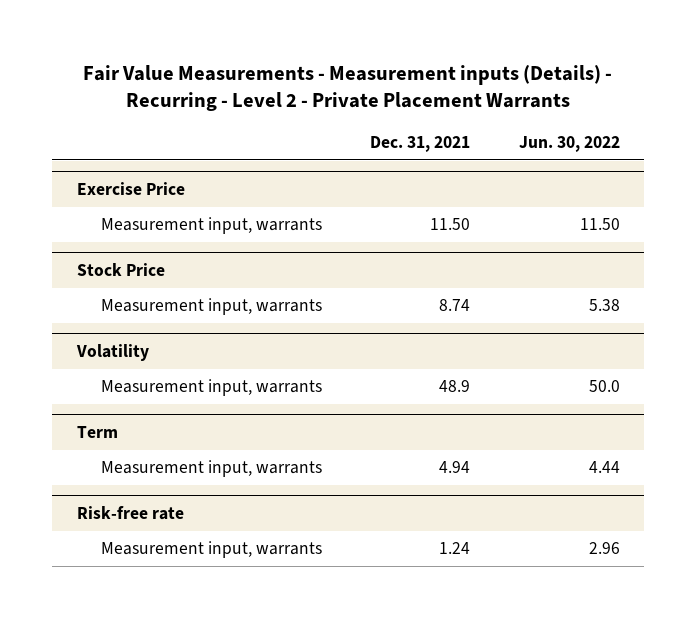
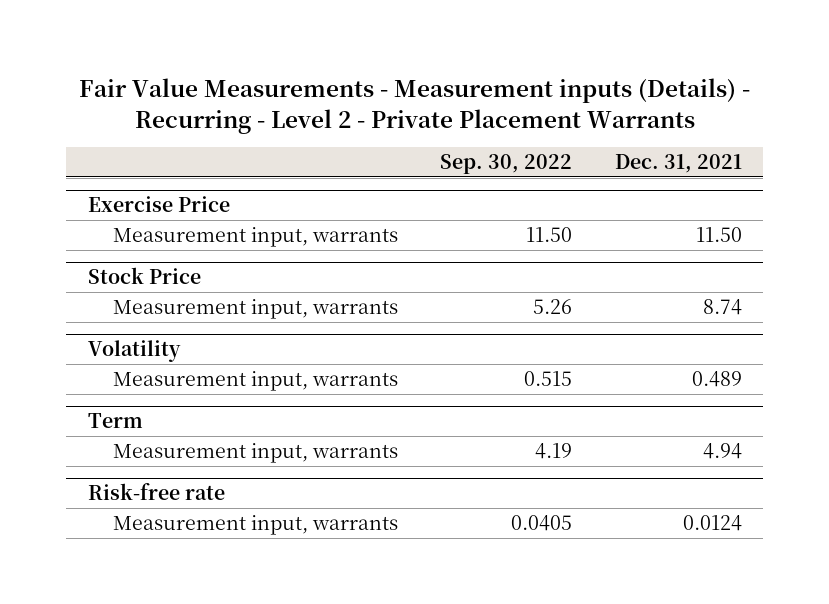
[519,136,621,153] Jun. 30, 2022 -> none
none -> [440,154,573,175] Sep. 30, 2022
[439,380,471,393] 48.9 -> [691,371,742,388] 0.489
[439,542,471,555] 1.24 -> [682,515,742,532] 0.0124

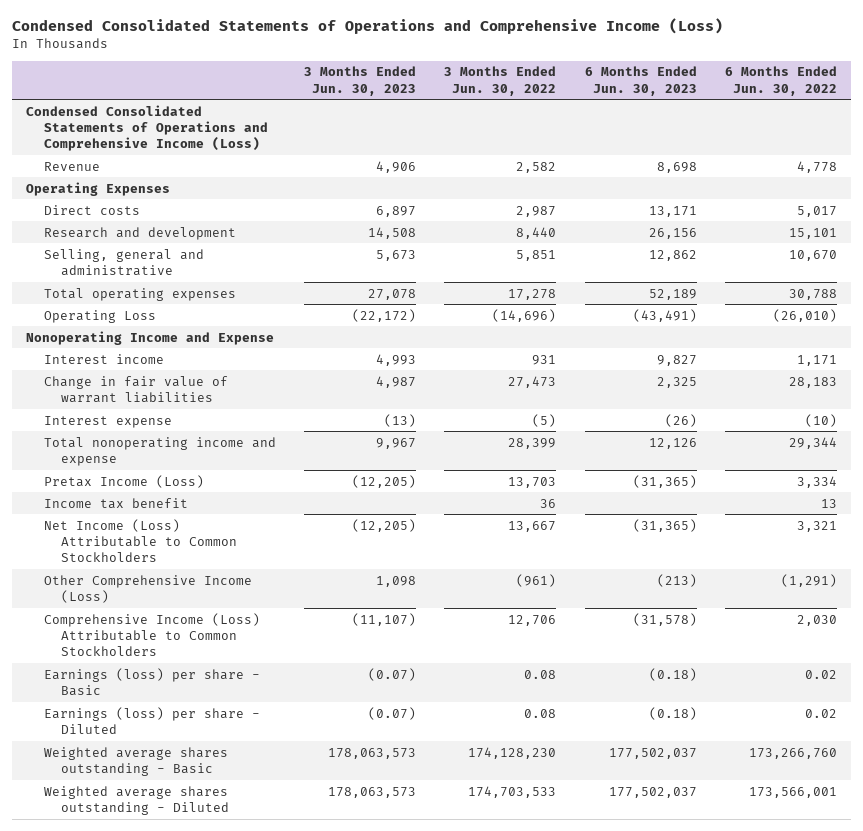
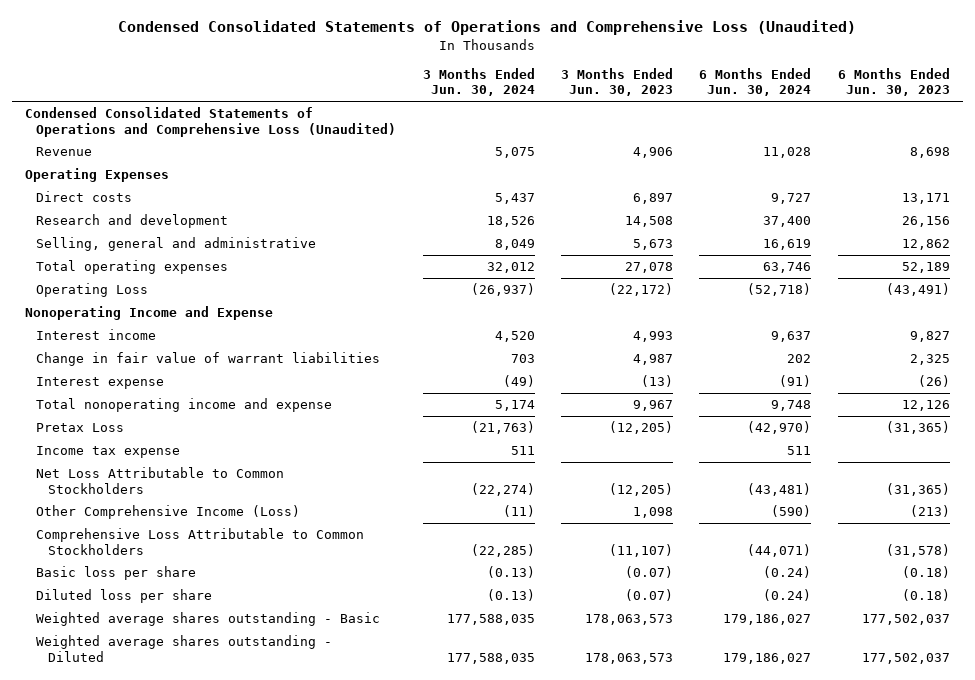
[11,18,723,35] Condensed Consolidated Statements of Operations and Comprehensive Income (Loss) -> [118,19,857,35] Condensed Consolidated Statements of Operations and Comprehensive Loss (Unaudited)
[444,66,557,96] 3 Months Ended Jun. 30, 2022 -> none
[724,66,837,96] 6 Months Ended Jun. 30, 2022 -> none
none -> [422,68,535,97] 3 Months Ended Jun. 30, 2024
none -> [699,68,812,97] 6 Months Ended Jun. 30, 2024
[25,104,268,151] Condensed Consolidated Statements of Operations and Comprehensive Income (Loss) -> [24,107,397,137] Condensed Consolidated Statements of Operations and Comprehensive Loss (Unaudited)
[43,474,204,488] Pretax Income (Loss) -> [36,423,125,433] Pretax Loss
[43,497,188,509] Income tax benefit -> [36,446,181,459] Income tax expense
[43,518,238,562] Net Income (Loss) Attributable to Common Stockholders -> [36,467,285,494] Net Loss Attributable to Common Stockholders
[43,612,260,656] Comprehensive Income (Loss) Attributable to Common Stockholders -> [36,528,365,555] Comprehensive Loss Attributable to Common Stockholders
[43,667,260,696] Earnings (loss) per share - Basic -> [36,566,197,581] Basic loss per share
[43,706,260,734] Earnings (loss) per share - Diluted -> [36,589,213,604] Diluted loss per share

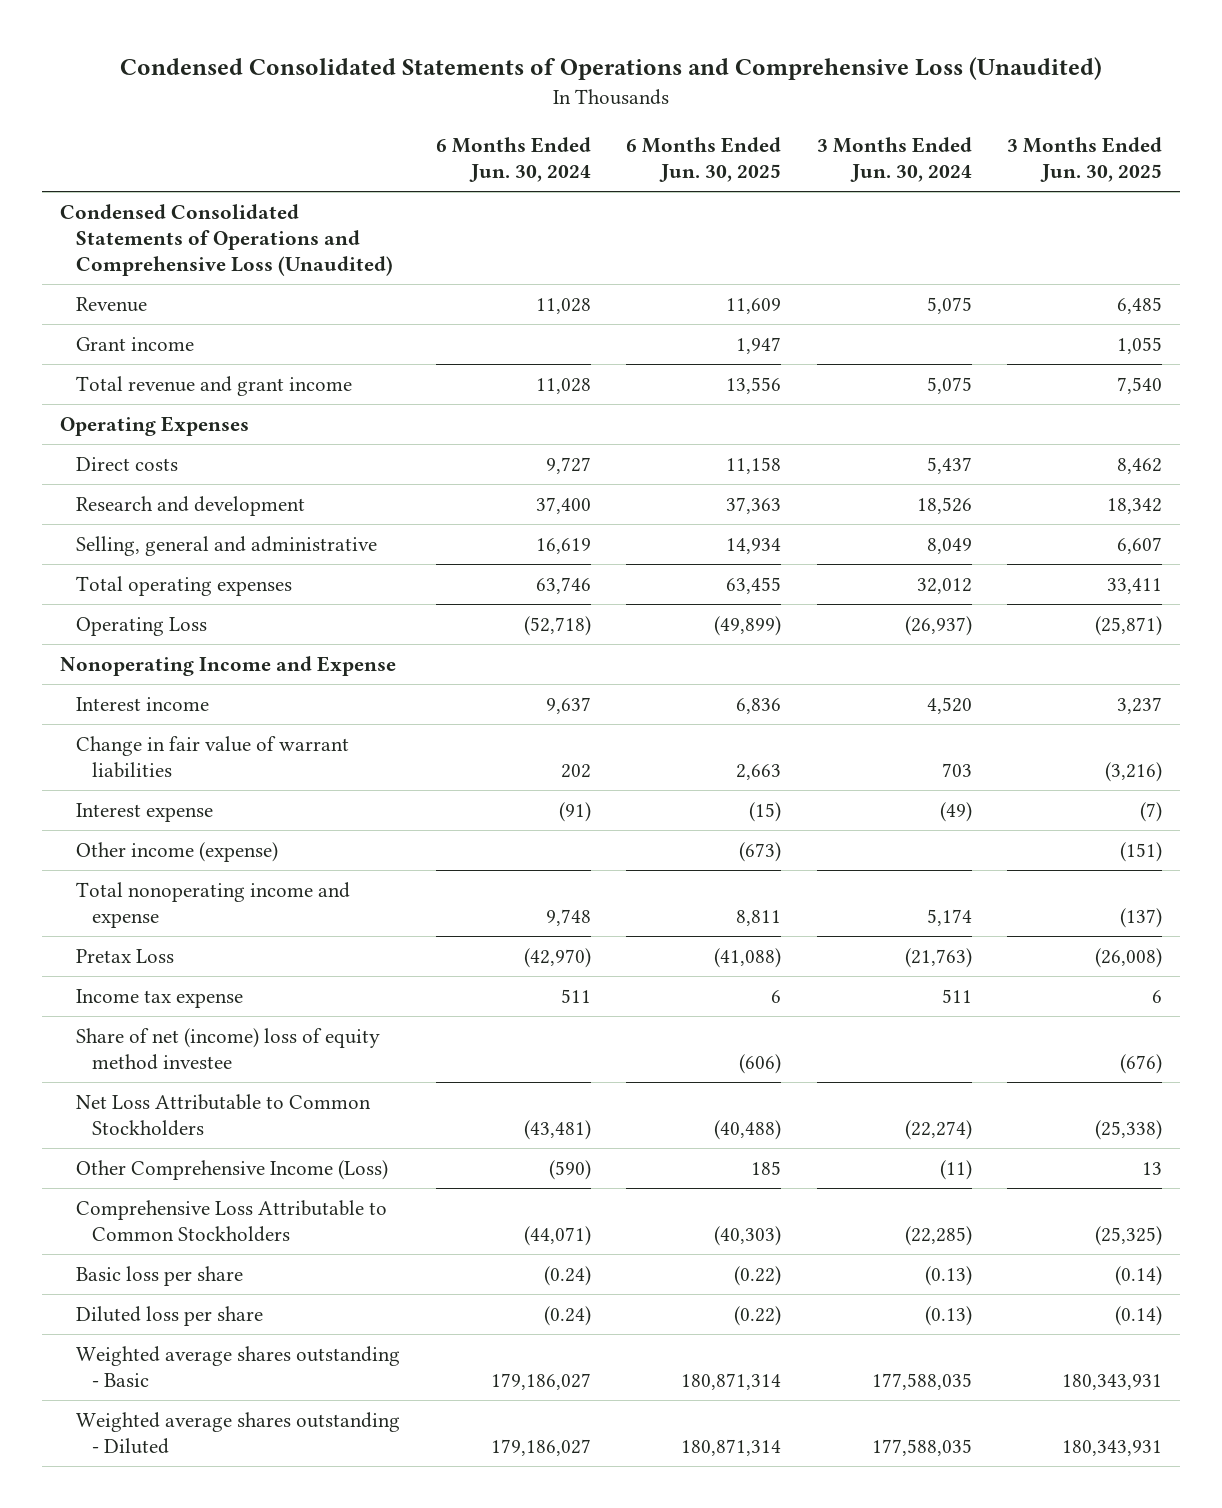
[560,68,673,97] 3 Months Ended Jun. 30, 2023 -> none
[837,68,950,97] 6 Months Ended Jun. 30, 2023 -> none
none -> [626,137,782,183] 6 Months Ended Jun. 30, 2025
none -> [1007,137,1163,183] 3 Months Ended Jun. 30, 2025
none -> [76,336,195,351] Grant income
none -> [76,375,353,396] Total revenue and grant income
none -> [76,841,279,862] Other income (expense)
none -> [76,1027,381,1070] Share of net (income) loss of equity method investee

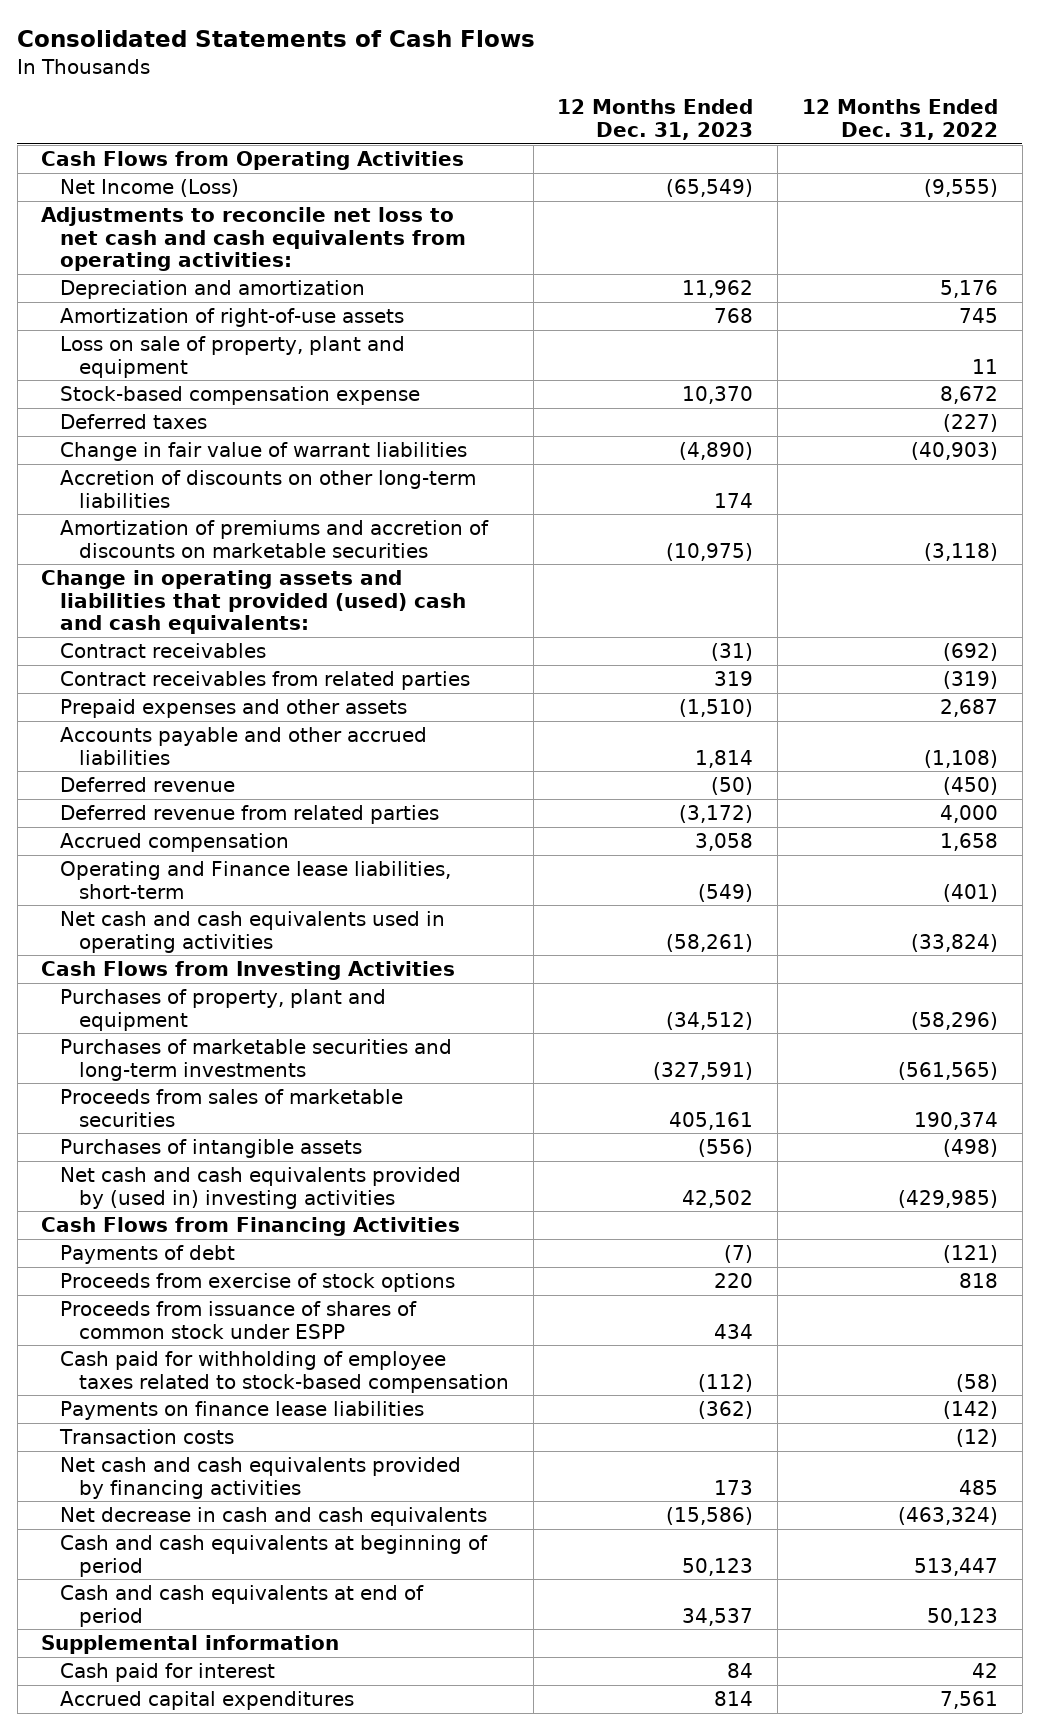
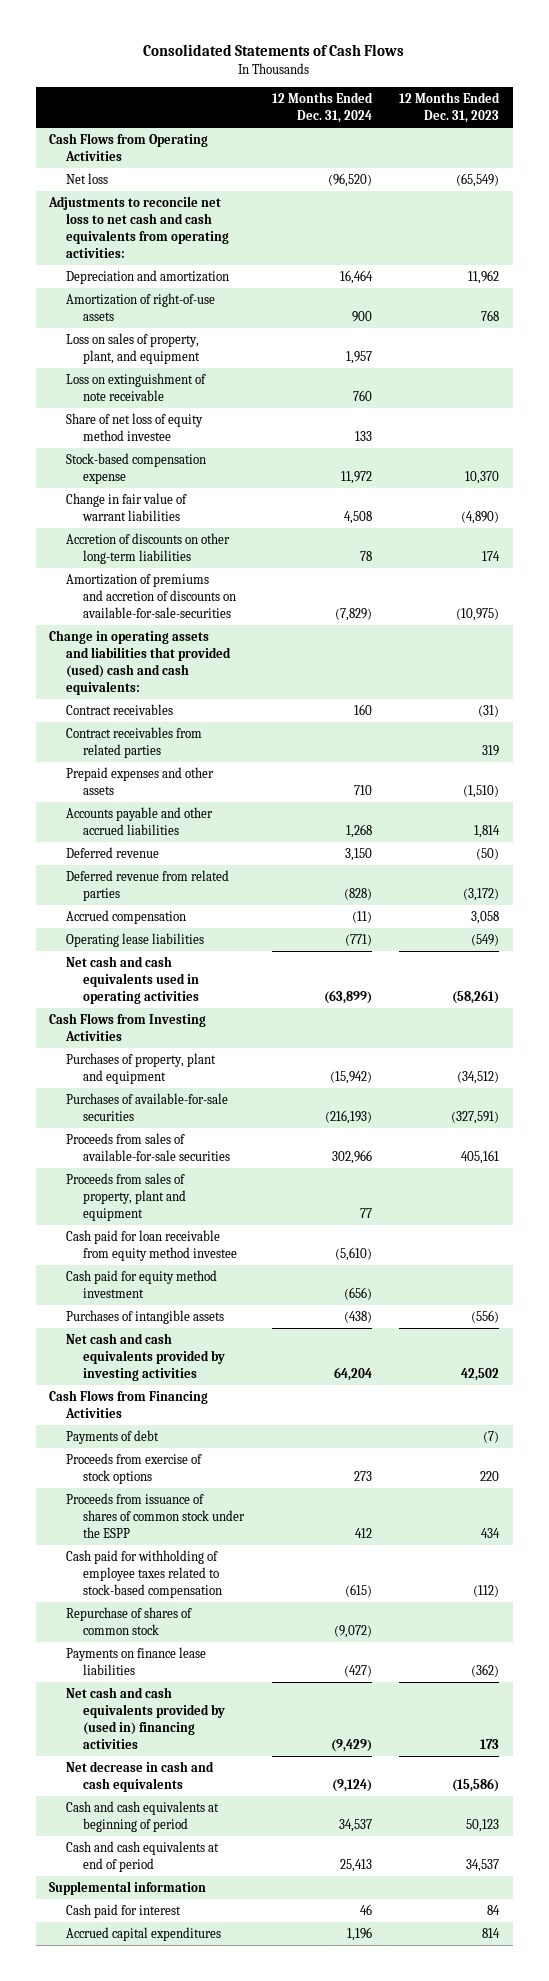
[801,99,998,141] 12 Months Ended Dec. 31, 2022 -> none
none -> [271,92,373,124] 12 Months Ended Dec. 31, 2024
[60,179,240,198] Net Income (Loss) -> [66,173,109,185] Net loss
[60,336,406,378] Loss on sale of property, plant and equipment -> [66,333,201,365] Loss on sales of property, plant, and equipment
none -> [66,373,207,402] Loss on extinguishment of note receivable
none -> [66,413,204,442] Share of net loss of equity method investee
[60,414,208,430] Deferred taxes -> none
[60,520,490,558] Amortization of premiums and accretion of discounts on marketable securities -> [66,574,237,618] Amortization of premiums and accretion of discounts on available-for-sale-securities
[60,861,452,899] Operating and Finance lease liabilities, short-term -> [66,933,205,948] Operating lease liabilities
[60,1039,453,1081] Purchases of marketable securities and long-term investments -> [66,1093,229,1122] Purchases of available-for-sale securities
[60,1089,404,1127] Proceeds from sales of marketable securities -> [66,1133,231,1162] Proceeds from sales of available-for-sale securities
none -> [66,1173,187,1221] Proceeds from sales of property, plant and equipment
none -> [66,1230,238,1262] Cash paid for loan receivable from equity method investee
none -> [66,1270,218,1299] Cash paid for equity method investment
[60,1167,462,1209] Net cash and cash equivalents provided by (used in) investing activities -> [66,1333,226,1381] Net cash and cash equivalents provided by investing activities
[60,1301,418,1339] Proceeds from issuance of shares of common stock under ESPP -> [66,1493,246,1538] Proceeds from issuance of shares of common stock under the ESPP
none -> [66,1607,193,1636] Repurchase of shares of common stock
[59,1429,235,1445] Transaction costs -> none
[60,1457,462,1499] Net cash and cash equivalents provided by financing activities -> [66,1687,226,1749] Net cash and cash equivalents provided by (used in) financing activities

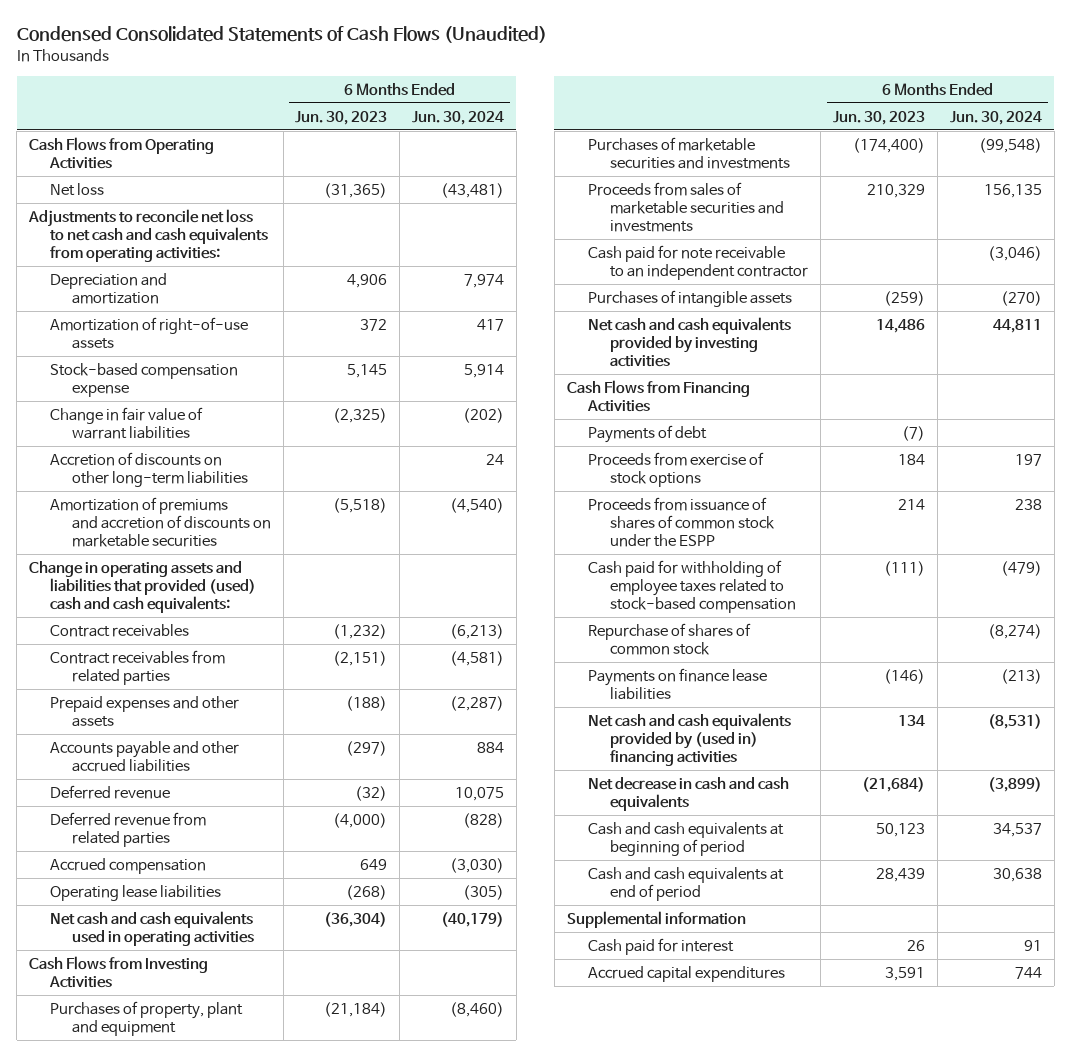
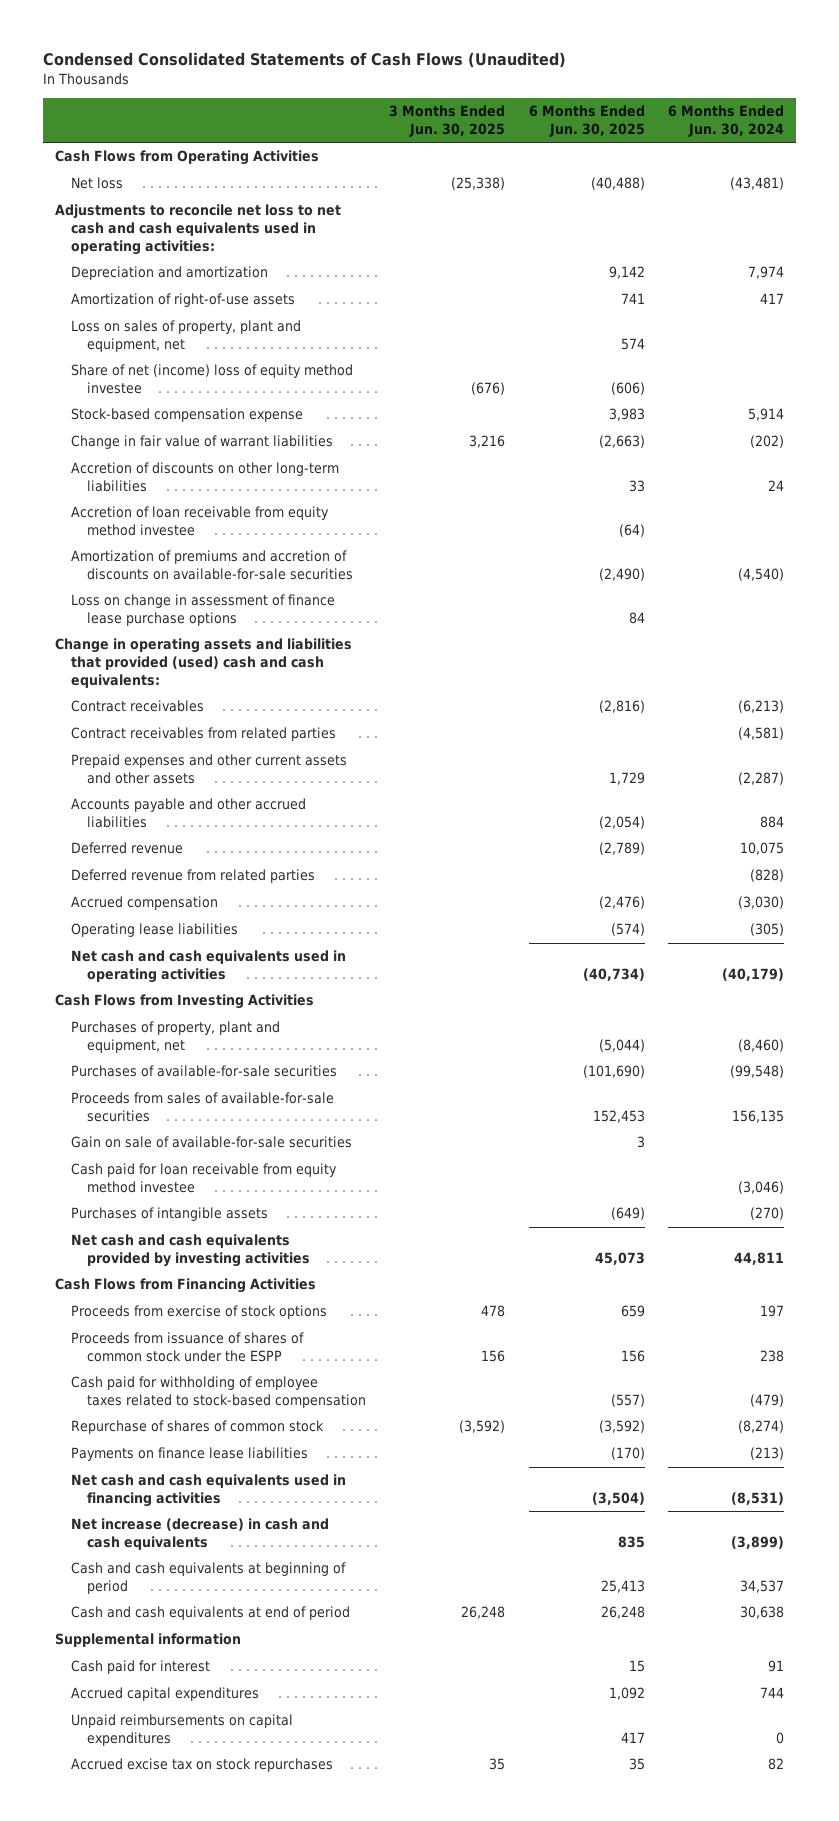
[295,110,388,125] Jun. 30, 2023 -> none
none -> [389,105,506,138] 3 Months Ended Jun. 30, 2025
none -> [528,105,645,138] 6 Months Ended Jun. 30, 2025
[27,208,269,263] Adjustments to reconcile net loss to net cash and cash equivalents from operating activities: -> [55,204,342,255] Adjustments to reconcile net loss to net cash and cash equivalents used in operating activities:
none -> [70,320,301,353] Loss on sales of property, plant and equipment, net
none -> [70,364,353,395] Share of net (income) loss of equity method investee
none -> [70,506,329,537] Accretion of loan receivable from equity method investee
[50,496,271,548] Amortization of premiums and accretion of discounts on marketable securities -> [70,550,353,581] Amortization of premiums and accretion of discounts on available-for-sale securities
none -> [70,594,335,627] Loss on change in assessment of finance lease purchase options
[50,695,240,728] Prepaid expenses and other assets -> [70,754,347,785] Prepaid expenses and other current assets and other assets
[50,1000,244,1037] Purchases of property, plant and equipment -> [70,1021,280,1054] Purchases of property, plant and equipment, net
[588,136,790,170] Purchases of marketable securities and investments -> [70,1065,337,1078] Purchases of available-for-sale securities
[588,181,784,233] Proceeds from sales of marketable securities and investments -> [70,1092,334,1123] Proceeds from sales of available-for-sale securities
none -> [70,1136,352,1149] Gain on sale of available-for-sale securities
[588,244,808,281] Cash paid for note receivable to an independent contractor -> [70,1163,337,1194] Cash paid for loan receivable from equity method investee
[588,424,708,443] Payments of debt -> none
[588,712,792,767] Net cash and cash equivalents provided by (used in) financing activities -> [70,1474,346,1508] Net cash and cash equivalents used in financing activities
[588,776,790,812] Net decrease in cash and cash equivalents -> [70,1518,329,1551] Net increase (decrease) in cash and cash equivalents
none -> [70,1714,293,1747] Unpaid reimbursements on capital expenditures
none -> [70,1758,333,1773] Accrued excise tax on stock repurchases

